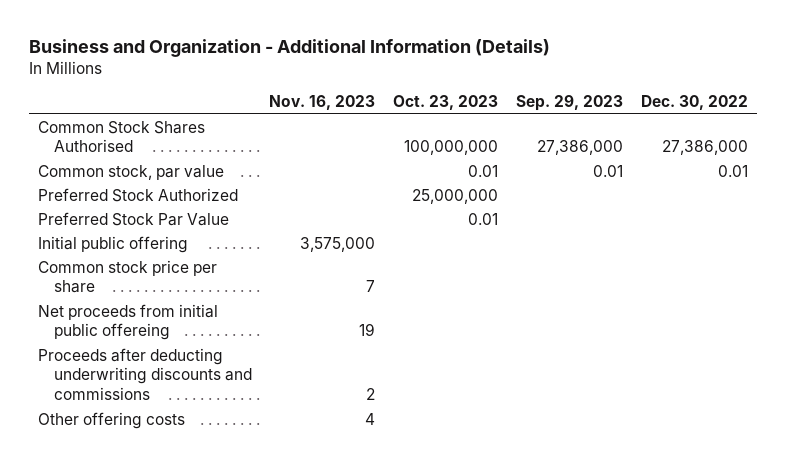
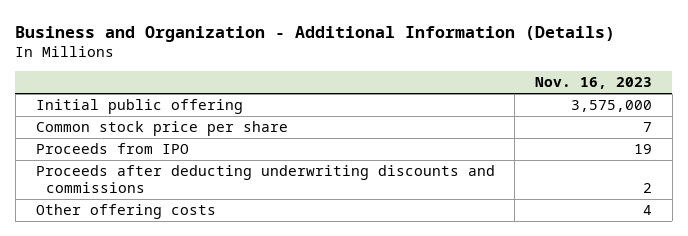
[393,95,499,111] Oct. 23, 2023 -> none
[516,95,624,112] Sep. 29, 2023 -> none
[640,95,748,111] Dec. 30, 2022 -> none
[38,120,206,153] Common Stock Shares Authorised -> none
[38,164,225,180] Common stock, par value -> none
[38,187,239,202] Preferred Stock Authorized -> none
[38,211,230,226] Preferred Stock Par Value -> none
[38,303,219,341] Net proceeds from initial public offereing -> [35,143,189,155] Proceeds from IPO

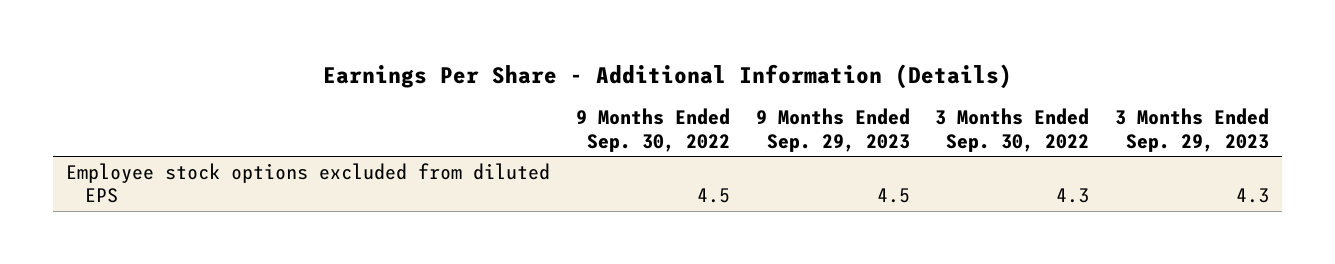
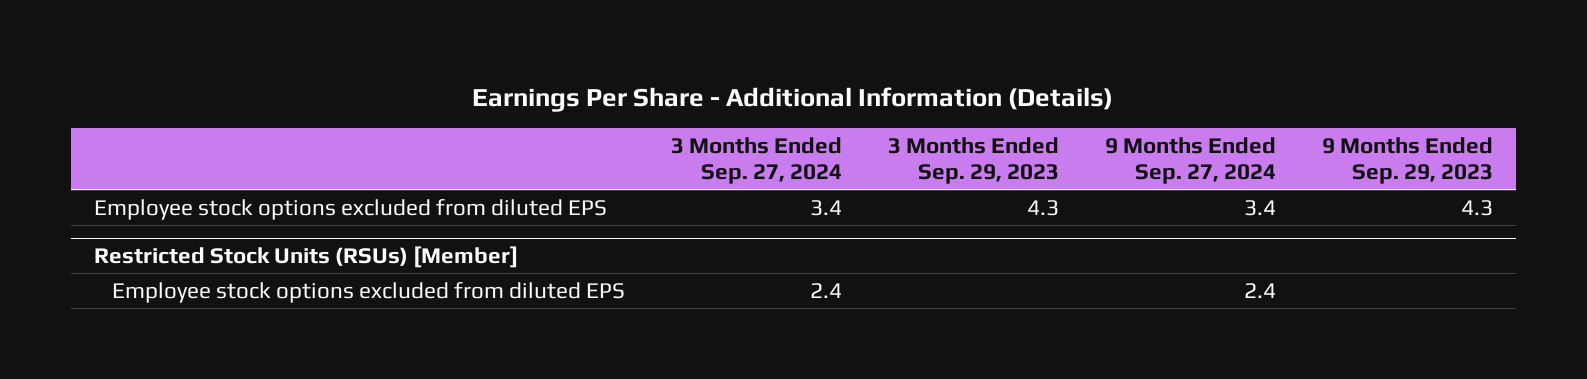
[575,108,730,153] 9 Months Ended Sep. 30, 2022 -> none
[935,108,1090,153] 3 Months Ended Sep. 30, 2022 -> none
none -> [670,136,842,185] 3 Months Ended Sep. 27, 2024
none -> [1105,136,1277,185] 9 Months Ended Sep. 27, 2024
[876,188,910,204] 4.5 -> [1461,199,1494,216] 4.3
none -> [93,245,518,268] Restricted Stock Units (RSUs) [Member]
none -> [111,281,625,303] Employee stock options excluded from diluted EPS

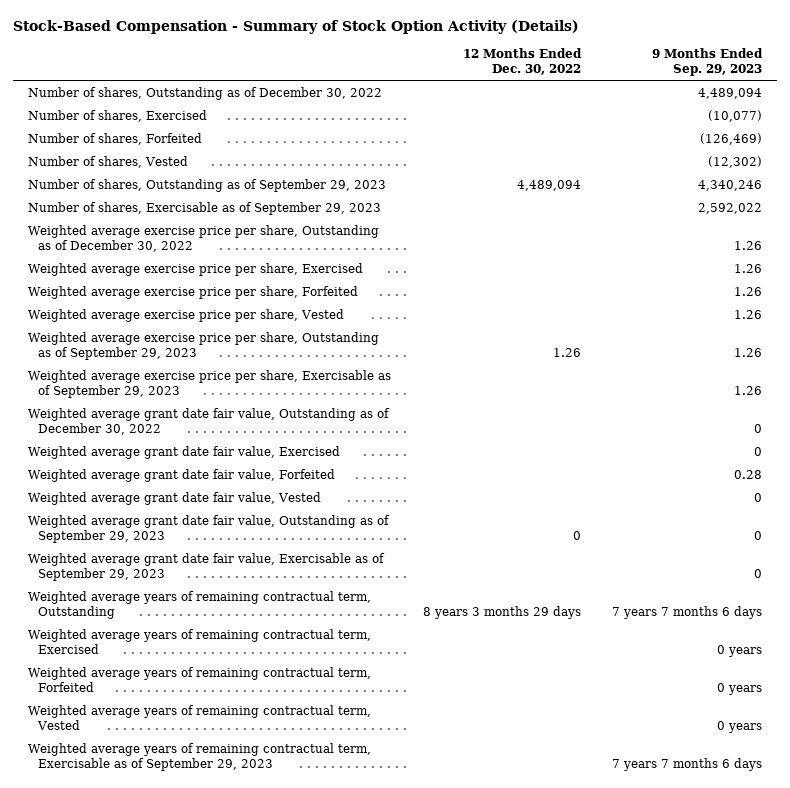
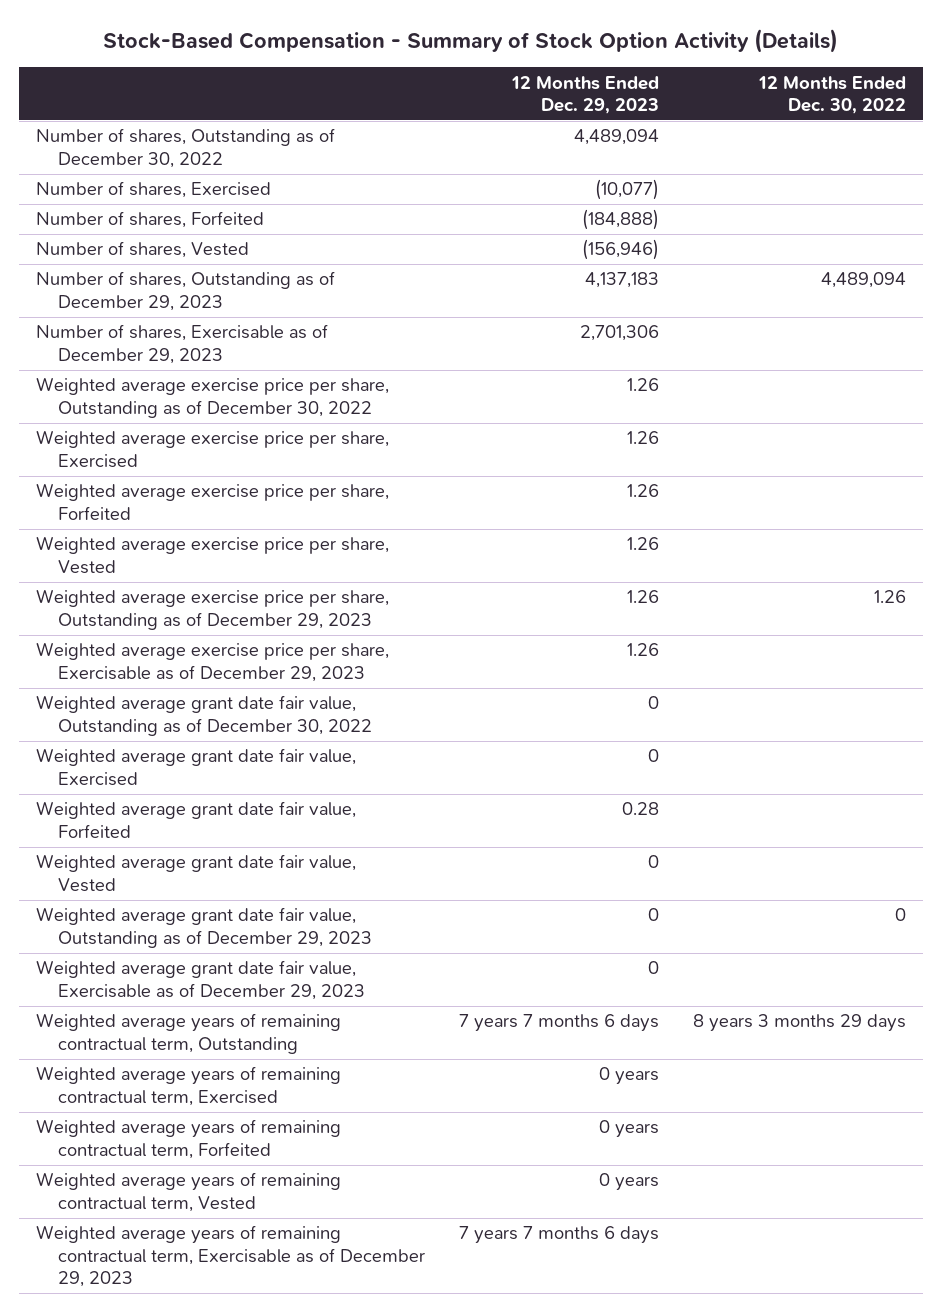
[651,47,763,76] 9 Months Ended Sep. 29, 2023 -> none
none -> [511,75,660,115] 12 Months Ended Dec. 29, 2023
[28,178,387,192] Number of shares, Outstanding as of September 29, 2023 -> [36,271,336,311] Number of shares, Outstanding as of December 29, 2023
[28,201,382,215] Number of shares, Exercisable as of September 29, 2023 -> [36,324,329,364] Number of shares, Exercisable as of December 29, 2023
[28,331,380,360] Weighted average exercise price per share, Outstanding as of September 29, 2023 -> [36,589,390,630] Weighted average exercise price per share, Outstanding as of December 29, 2023
[28,369,392,398] Weighted average exercise price per share, Exercisable as of September 29, 2023 -> [36,642,390,682] Weighted average exercise price per share, Exercisable as of December 29, 2023
[28,514,391,543] Weighted average grant date fair value, Outstanding as of September 29, 2023 -> [36,907,373,948] Weighted average grant date fair value, Outstanding as of December 29, 2023
[28,552,386,581] Weighted average grant date fair value, Exercisable as of September 29, 2023 -> [36,960,366,1000] Weighted average grant date fair value, Exercisable as of December 29, 2023
[28,742,372,771] Weighted average years of remaining contractual term, Exercisable as of September 29, 2023 -> [36,1225,426,1288] Weighted average years of remaining contractual term, Exercisable as of December 29, 2023

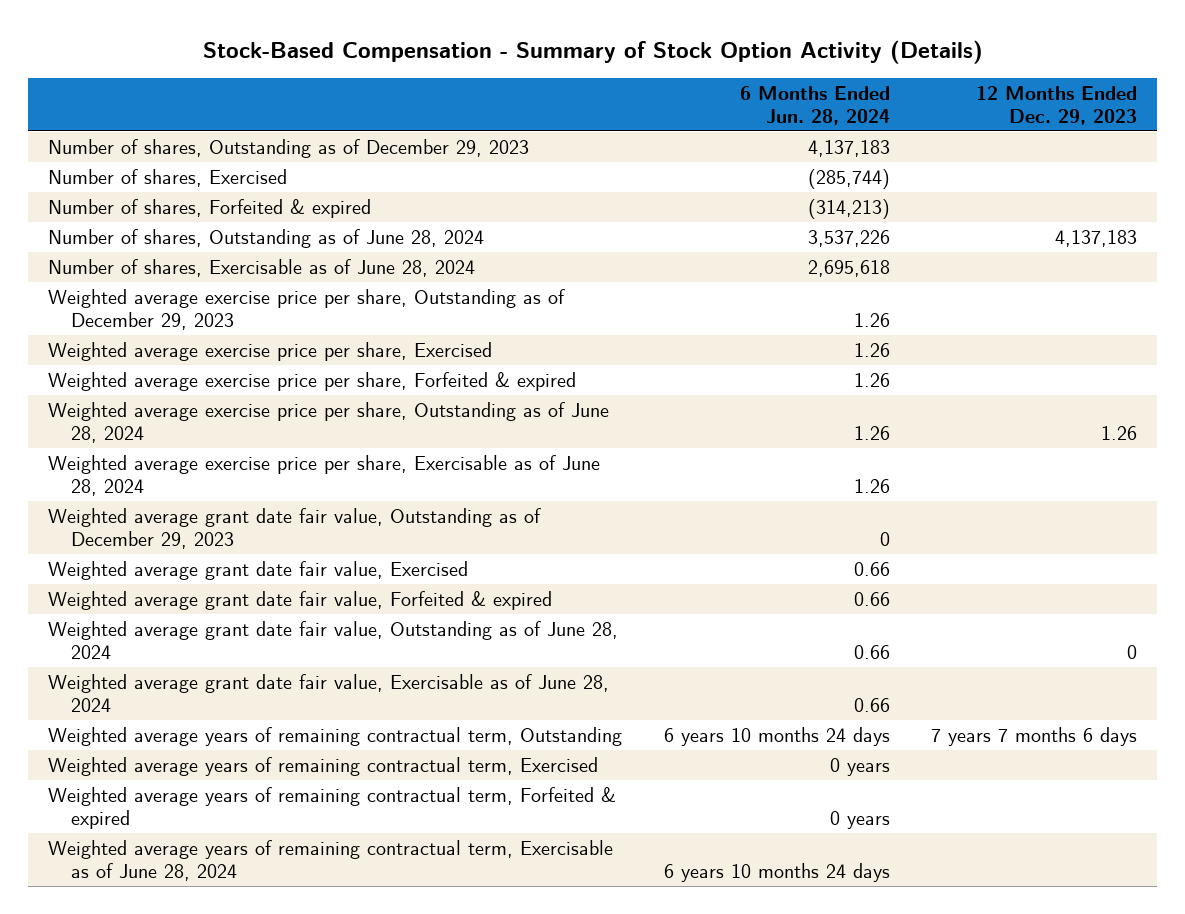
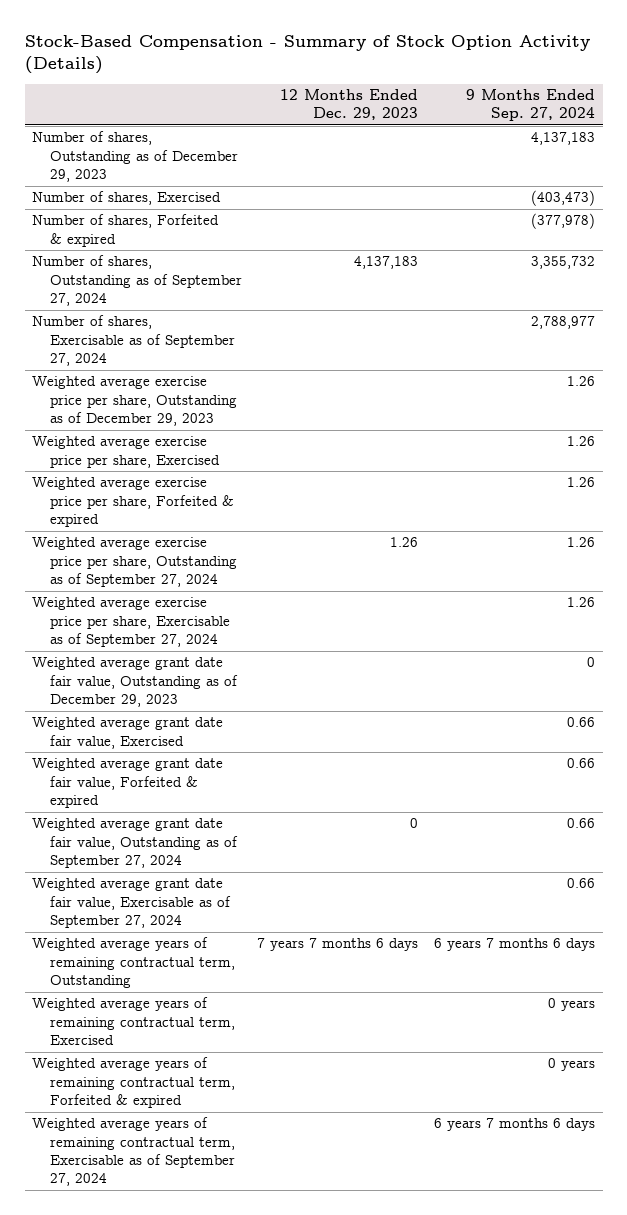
[739,85,890,125] 6 Months Ended Jun. 28, 2024 -> none
none -> [465,88,595,122] 9 Months Ended Sep. 27, 2024
[48,228,485,248] Number of shares, Outstanding as of June 28, 2024 -> [32,255,242,307] Number of shares, Outstanding as of September 27, 2024
[48,258,476,277] Number of shares, Exercisable as of June 28, 2024 -> [32,315,235,367] Number of shares, Exercisable as of September 27, 2024
[48,401,610,443] Weighted average exercise price per share, Outstanding as of June 28, 2024 -> [32,537,237,588] Weighted average exercise price per share, Outstanding as of September 27, 2024
[48,454,601,496] Weighted average exercise price per share, Exercisable as of June 28, 2024 -> [32,597,230,648] Weighted average exercise price per share, Exercisable as of September 27, 2024
[48,620,619,659] Weighted average grant date fair value, Outstanding as of June 28, 2024 -> [32,818,238,869] Weighted average grant date fair value, Outstanding as of September 27, 2024
[48,673,610,712] Weighted average grant date fair value, Exercisable as of June 28, 2024 -> [32,878,231,929] Weighted average grant date fair value, Exercisable as of September 27, 2024
[48,839,614,881] Weighted average years of remaining contractual term, Exercisable as of June 28, 2024 -> [32,1117,235,1187] Weighted average years of remaining contractual term, Exercisable as of September 27, 2024

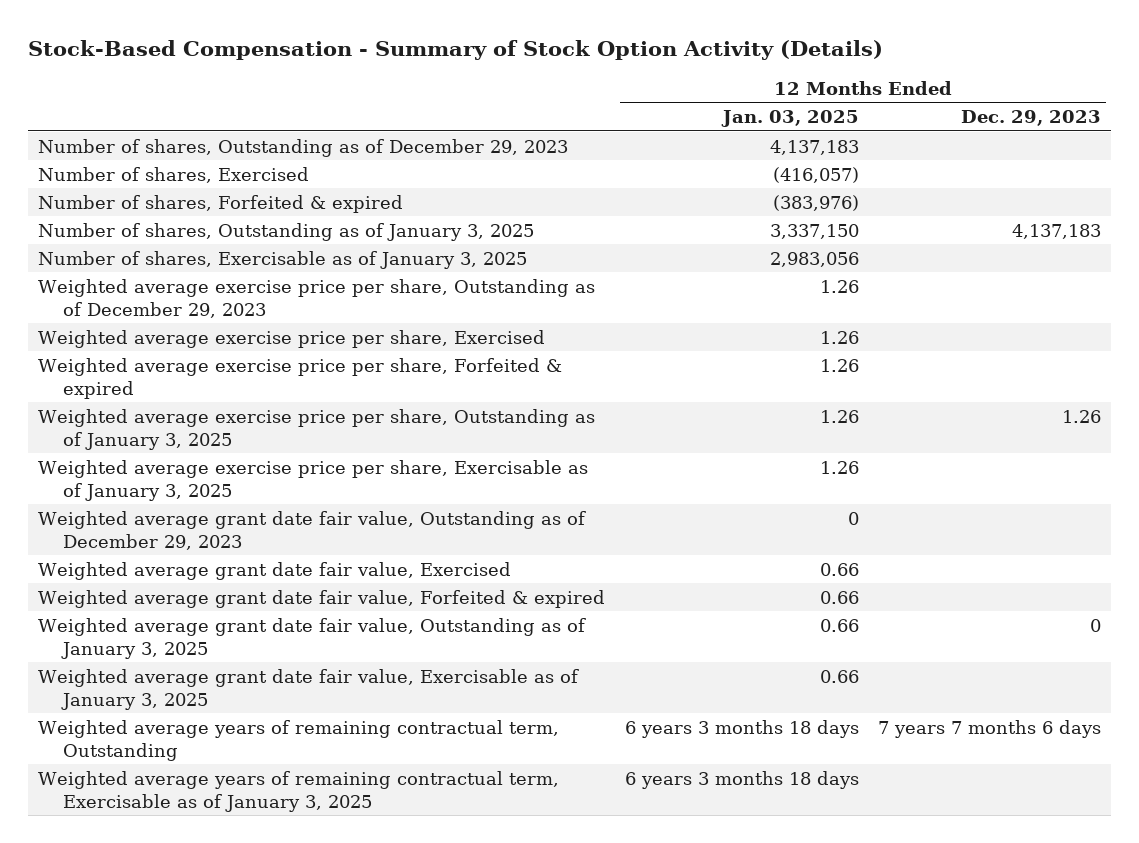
[465,88,595,122] 9 Months Ended Sep. 27, 2024 -> none
none -> [720,110,859,128] Jan. 03, 2025
[32,255,242,307] Number of shares, Outstanding as of September 27, 2024 -> [37,222,534,241] Number of shares, Outstanding as of January 3, 2025
[32,315,235,367] Number of shares, Exercisable as of September 27, 2024 -> [37,250,527,269] Number of shares, Exercisable as of January 3, 2025
[32,537,237,588] Weighted average exercise price per share, Outstanding as of September 27, 2024 -> [37,408,595,450] Weighted average exercise price per share, Outstanding as of January 3, 2025
[32,597,230,648] Weighted average exercise price per share, Exercisable as of September 27, 2024 -> [37,459,588,501] Weighted average exercise price per share, Exercisable as of January 3, 2025
[32,818,238,869] Weighted average grant date fair value, Outstanding as of September 27, 2024 -> [37,617,586,659] Weighted average grant date fair value, Outstanding as of January 3, 2025
[32,878,231,929] Weighted average grant date fair value, Exercisable as of September 27, 2024 -> [37,668,579,710] Weighted average grant date fair value, Exercisable as of January 3, 2025
[32,997,235,1046] Weighted average years of remaining contractual term, Exercised -> none
[32,1057,235,1109] Weighted average years of remaining contractual term, Forfeited & expired -> none
[32,1117,235,1187] Weighted average years of remaining contractual term, Exercisable as of September 27, 2024 -> [37,770,559,812] Weighted average years of remaining contractual term, Exercisable as of January 3, 2025

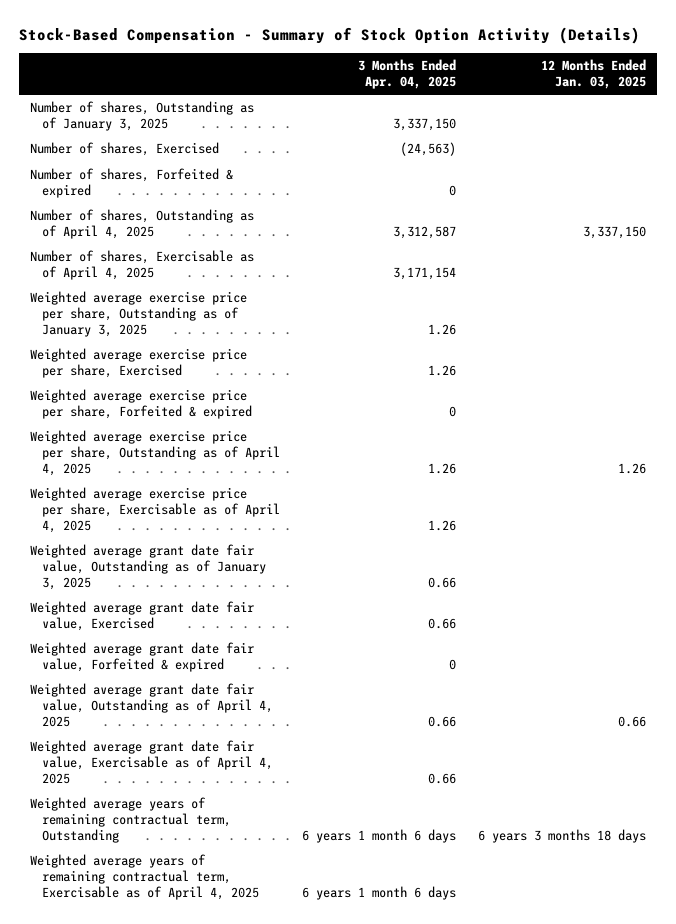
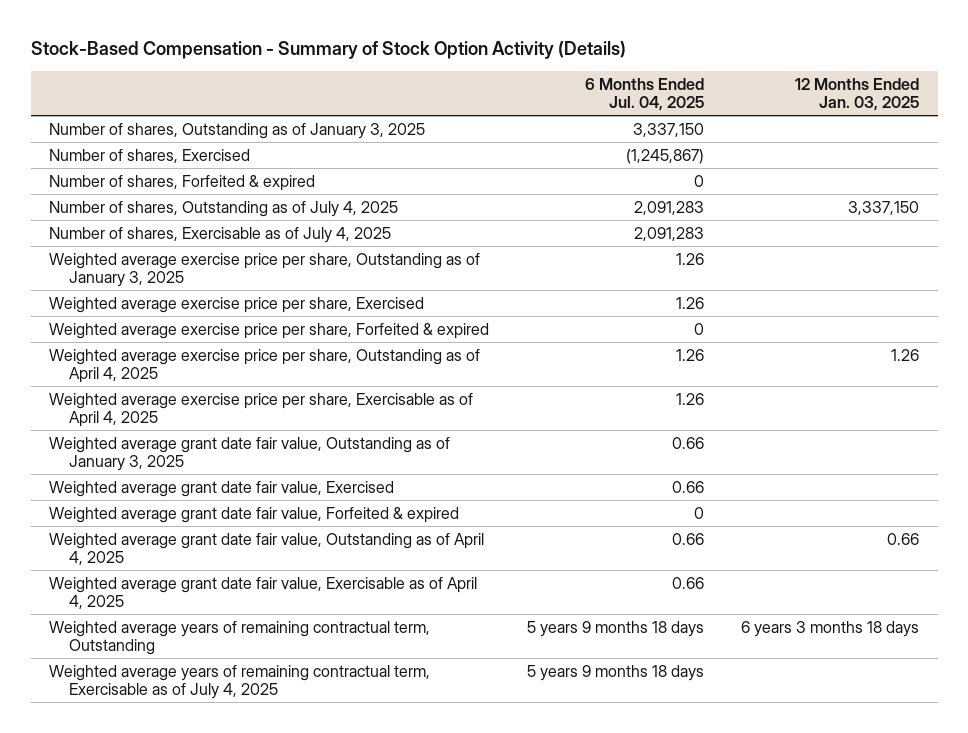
[358,59,457,89] 3 Months Ended Apr. 04, 2025 -> none
none -> [584,77,704,112] 6 Months Ended Jul. 04, 2025
[30,209,255,240] Number of shares, Outstanding as of April 4, 2025 -> [49,200,399,217] Number of shares, Outstanding as of July 4, 2025
[30,250,255,281] Number of shares, Exercisable as of April 4, 2025 -> [49,226,392,243] Number of shares, Exercisable as of July 4, 2025
[30,854,260,900] Weighted average years of remaining contractual term, Exercisable as of April 4, 2025 -> [49,664,431,700] Weighted average years of remaining contractual term, Exercisable as of July 4, 2025

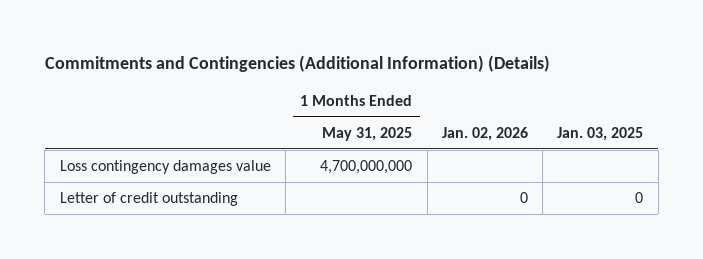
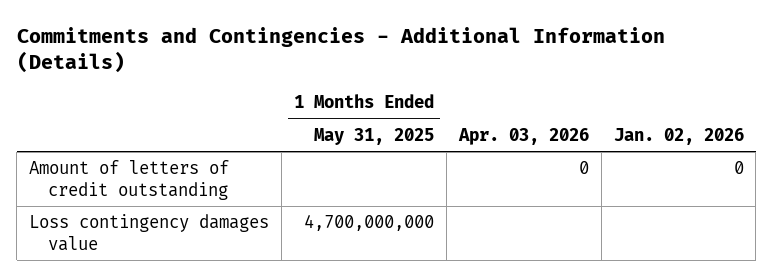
[44,55,550,73] Commitments and Contingencies (Additional Information) (Details) -> [16,27,665,74] Commitments and Contingencies - Additional Information (Details)
[557,127,644,142] Jan. 03, 2025 -> none
none -> [457,127,589,145] Apr. 03, 2026
none -> [29,160,230,200] Amount of letters of credit outstanding
[59,192,238,207] Letter of credit outstanding -> none

